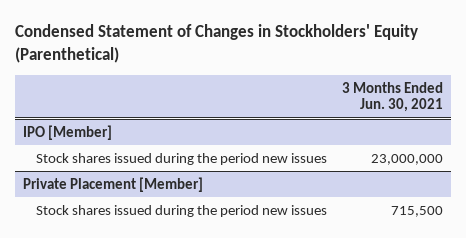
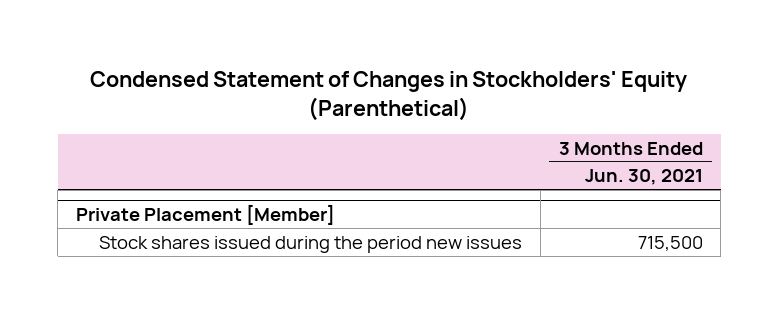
[22,124,112,140] IPO [Member] -> none
[35,152,327,165] Stock shares issued during the period new issues -> none

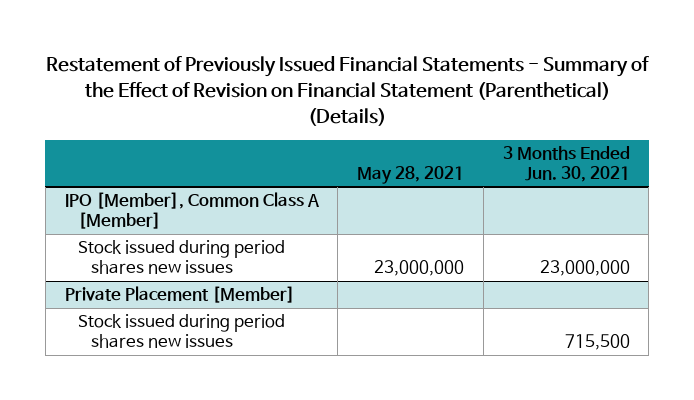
[90,70,688,121] Condensed Statement of Changes in Stockholders' Equity (Parenthetical) -> [46,56,650,127] Restatement of Previously Issued Financial Statements - Summary of the Effect of Revision on Financial Statement (Parenthetical) (Details)
none -> [357,166,465,185] May 28, 2021
none -> [64,192,319,230] IPO [Member], Common Class A [Member]
none -> [77,240,285,275] Stock issued during period shares new issues
[99,235,523,253] Stock shares issued during the period new issues -> [77,314,285,349] Stock issued during period shares new issues

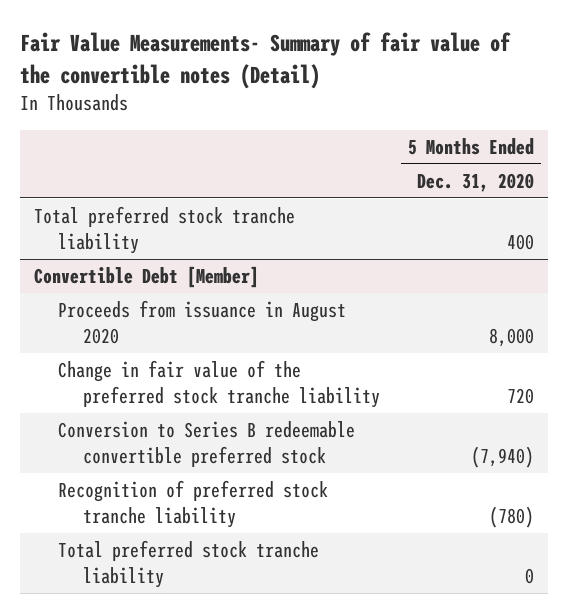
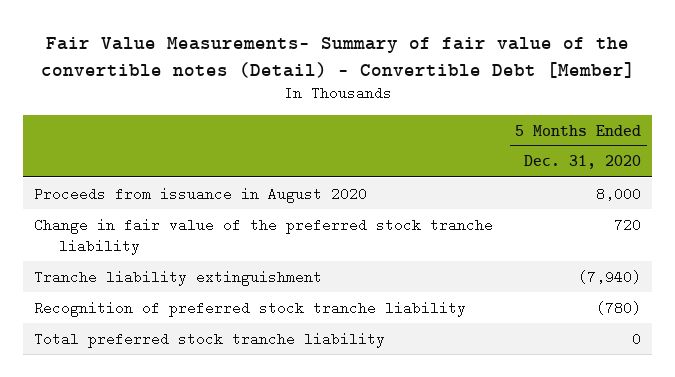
[19,32,511,89] Fair Value Measurements- Summary of fair value of the convertible notes (Detail) -> [40,37,635,78] Fair Value Measurements- Summary of fair value of the convertible notes (Detail) - Convertible Debt [Member]
[34,205,296,254] Total preferred stock tranche liability -> none
[34,265,260,288] Convertible Debt [Member] -> none
[58,420,356,467] Conversion to Series B redeemable convertible preferred stock -> [34,269,323,286] Tranche liability extinguishment

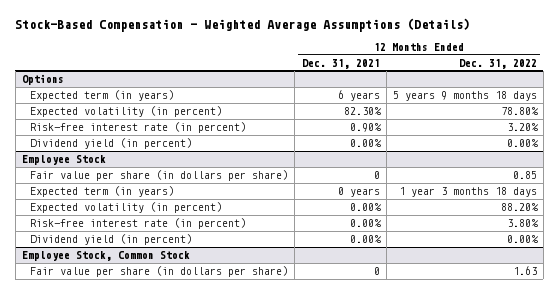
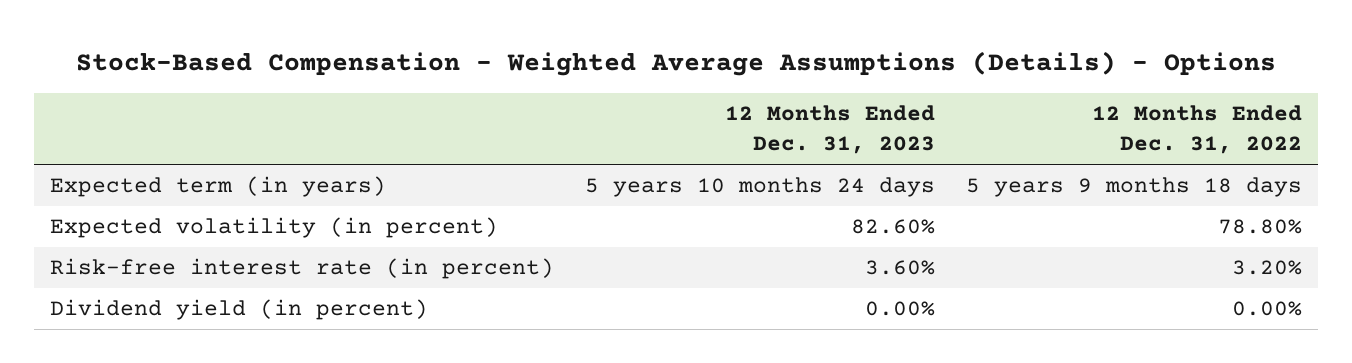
[15,18,471,33] Stock-Based Compensation - Weighted Average Assumptions (Details) -> [75,50,1276,76] Stock-Based Compensation - Weighted Average Assumptions (Details) - Options
[301,58,380,69] Dec. 31, 2021 -> none
none -> [724,105,935,155] 12 Months Ended Dec. 31, 2023
[21,74,64,86] Options -> none
[21,155,106,166] Employee Stock -> none
[30,170,289,182] Fair value per share (in dollars per share) -> none
[30,186,175,198] Expected term (in years) -> none
[30,202,223,214] Expected volatility (in percent) -> none
[30,218,247,230] Risk-free interest rate (in percent) -> none
[30,234,193,246] Dividend yield (in percent) -> none
[21,251,190,262] Employee Stock, Common Stock -> none
[30,266,289,278] Fair value per share (in dollars per share) -> none

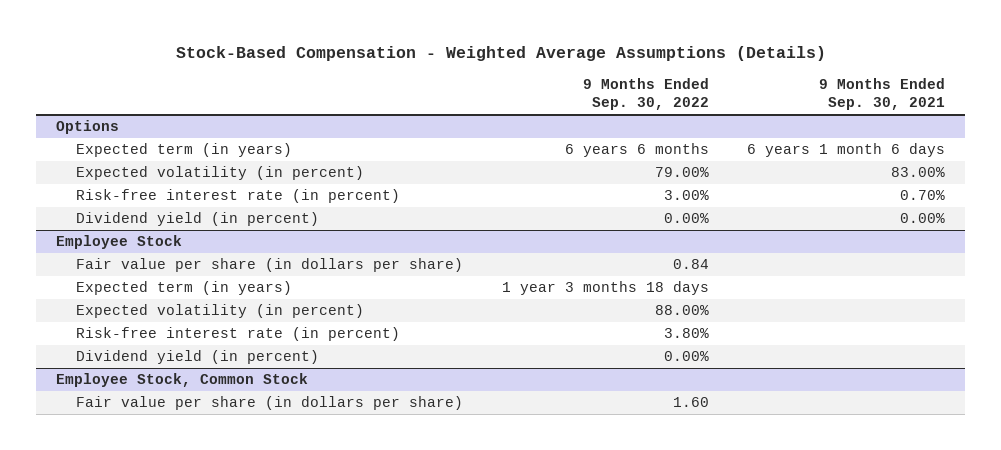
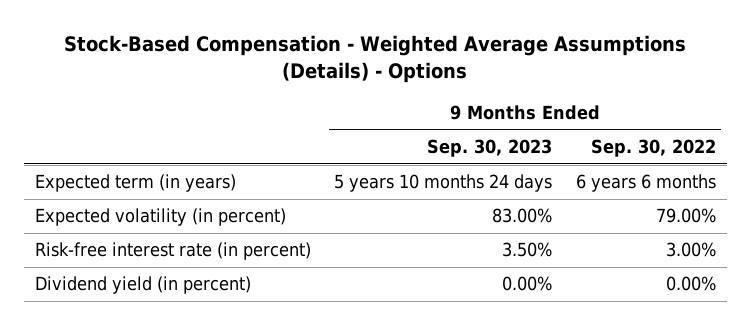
[175,46,826,62] Stock-Based Compensation - Weighted Average Assumptions (Details) -> [64,34,687,83] Stock-Based Compensation - Weighted Average Assumptions (Details) - Options
[819,77,946,111] 9 Months Ended Sep. 30, 2021 -> none
none -> [427,138,553,157] Sep. 30, 2023
[55,120,119,135] Options -> none
[55,235,182,250] Employee Stock -> none
[75,258,463,273] Fair value per share (in dollars per share) -> none
[75,281,292,296] Expected term (in years) -> none
[75,304,364,319] Expected volatility (in percent) -> none
[75,327,400,342] Risk-free interest rate (in percent) -> none
[75,350,319,365] Dividend yield (in percent) -> none
[55,373,308,388] Employee Stock, Common Stock -> none
[75,396,463,411] Fair value per share (in dollars per share) -> none

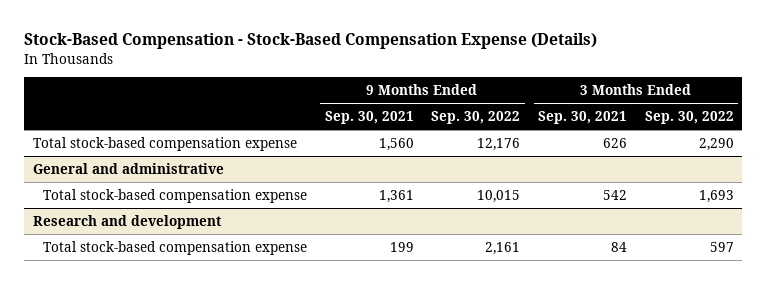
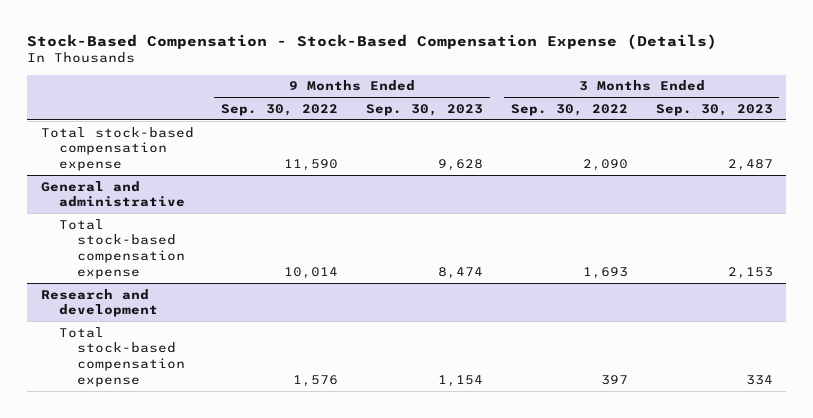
[324,111,414,125] Sep. 30, 2021 -> none
[537,111,627,125] Sep. 30, 2021 -> none
none -> [366,103,484,116] Sep. 30, 2023
none -> [655,103,773,116] Sep. 30, 2023
[477,137,521,151] 12,176 -> [284,159,339,172] 11,590
[698,137,734,151] 2,290 -> [582,159,628,172] 2,090
[477,189,521,203] 10,015 -> [284,267,339,280] 10,014
[485,241,521,255] 2,161 -> [293,375,339,388] 1,576
[709,241,734,252] 597 -> [600,375,628,386] 397

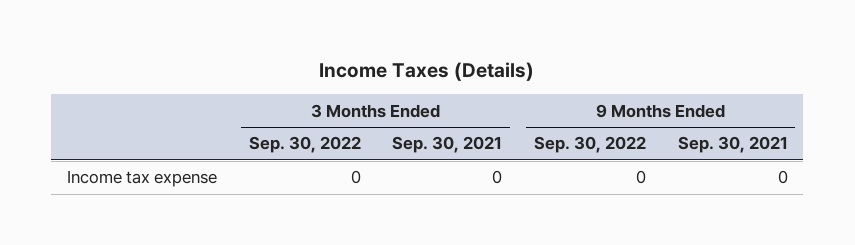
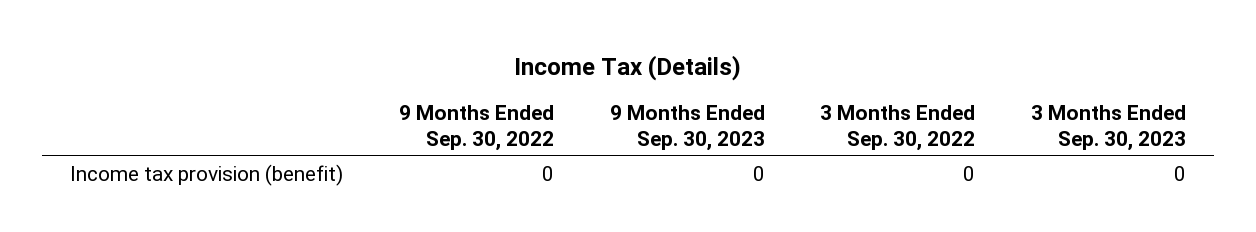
[319,62,535,82] Income Taxes (Details) -> [514,54,742,81] Income Tax (Details)
[392,136,503,154] Sep. 30, 2021 -> none
[677,136,788,154] Sep. 30, 2021 -> none
none -> [609,105,765,151] 9 Months Ended Sep. 30, 2023
none -> [1031,105,1187,151] 3 Months Ended Sep. 30, 2023
[67,170,218,188] Income tax expense -> [70,163,344,186] Income tax provision (benefit)

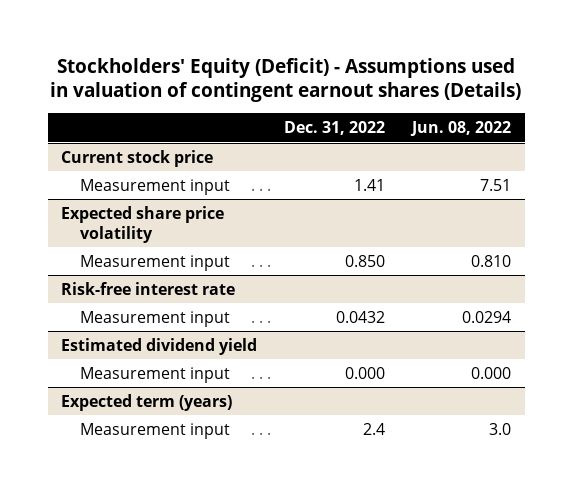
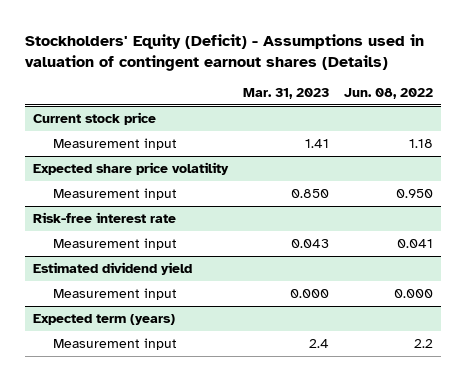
[284,121,386,136] Dec. 31, 2022 -> none
none -> [243,88,330,100] Mar. 31, 2023
[480,178,512,191] 7.51 -> [409,138,434,148] 1.18
[471,254,512,267] 0.810 -> [396,188,434,198] 0.950
[462,310,512,323] 0.0294 -> [397,238,434,248] 0.041
[489,422,512,435] 3.0 -> [414,338,434,348] 2.2

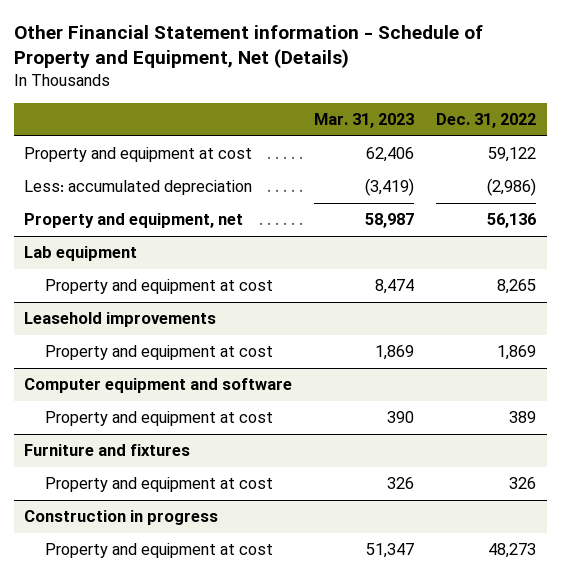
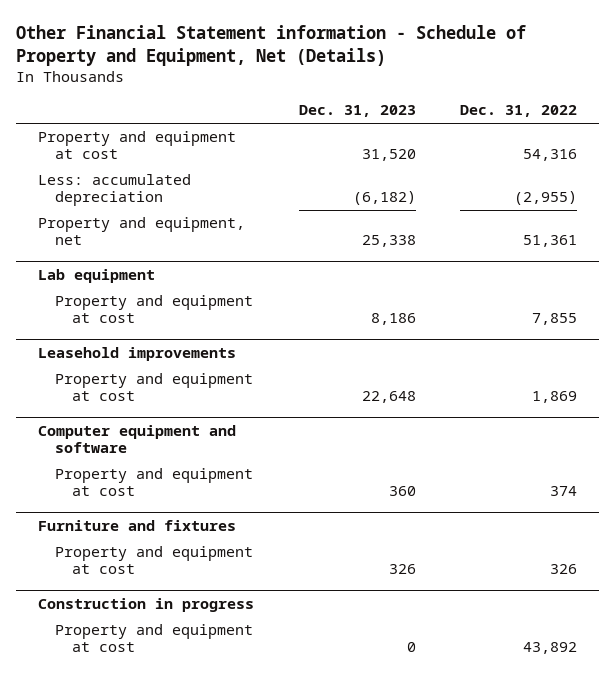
[314,113,415,129] Mar. 31, 2023 -> none
none -> [298,105,416,118] Dec. 31, 2023
[488,147,537,163] 59,122 -> [523,149,578,162] 54,316
[487,178,537,197] (2,986) -> [514,191,578,206] (2,955)
[487,213,537,229] 56,136 -> [523,235,578,248] 51,361
[497,279,537,295] 8,265 -> [532,313,578,326] 7,855
[509,411,537,424] 389 -> [550,486,578,497] 374
[488,543,537,559] 48,273 -> [523,642,578,655] 43,892

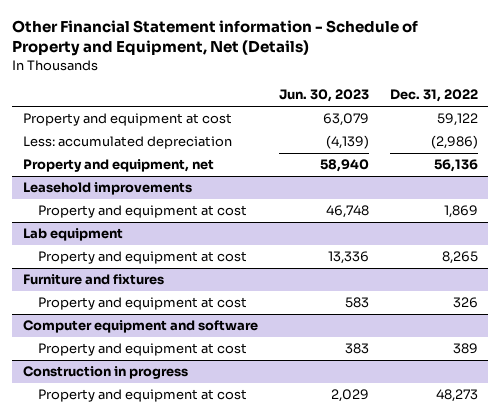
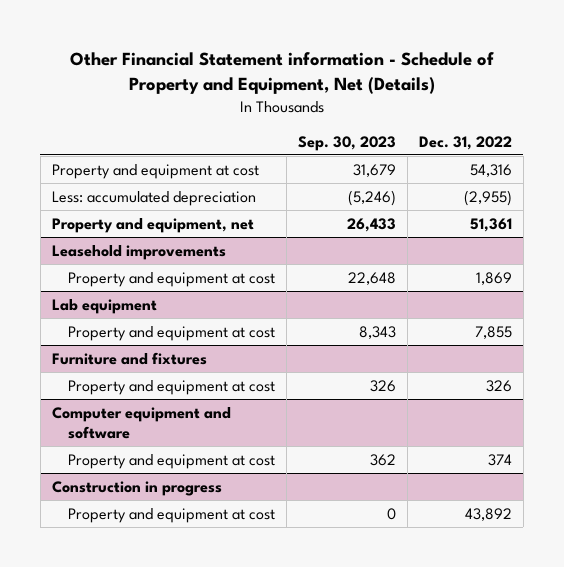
[278,89,369,103] Jun. 30, 2023 -> none
none -> [297,135,396,151] Sep. 30, 2023
[436,113,478,127] 59,122 -> [469,163,512,177] 54,316
[430,135,478,150] (2,986) -> [463,189,512,206] (2,955)
[433,159,478,173] 56,136 -> [469,217,512,232] 51,361
[441,251,478,265] 8,265 -> [474,325,512,339] 7,855
[452,343,478,355] 389 -> [487,453,512,466] 374
[435,389,478,403] 48,273 -> [464,507,512,521] 43,892

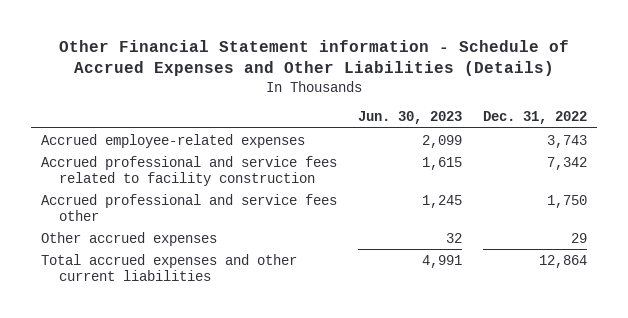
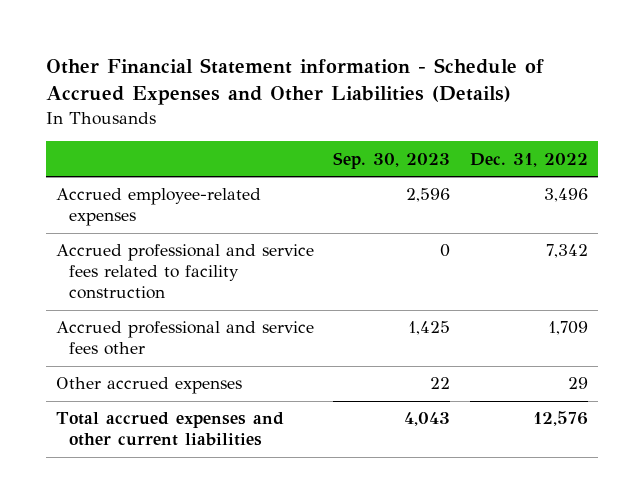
[357,111,462,125] Jun. 30, 2023 -> none
none -> [333,151,451,169] Sep. 30, 2023
[546,134,587,148] 3,743 -> [544,188,589,203] 3,496
[546,194,587,208] 1,750 -> [548,321,589,336] 1,709
[538,254,587,268] 12,864 -> [533,411,589,427] 12,576

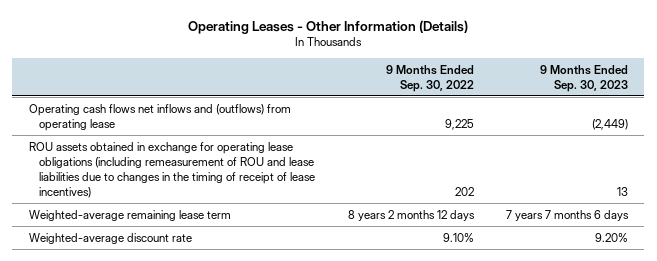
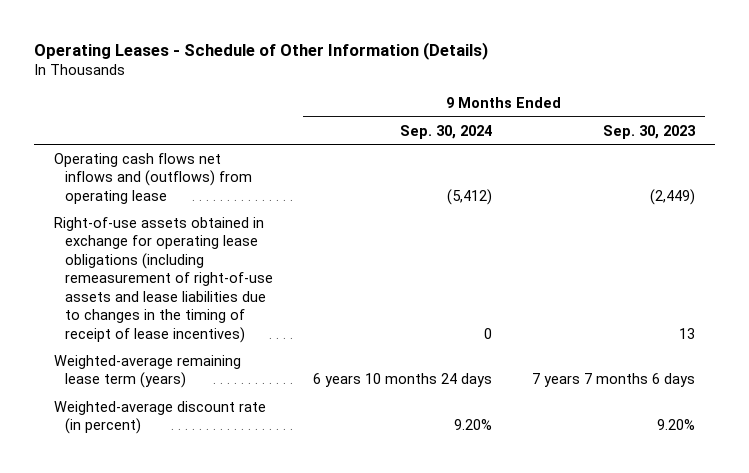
[188,19,469,34] Operating Leases - Other Information (Details) -> [33,41,488,60] Operating Leases - Schedule of Other Information (Details)
[385,64,474,92] 9 Months Ended Sep. 30, 2022 -> none
none -> [399,124,492,139] Sep. 30, 2024
[28,141,315,198] ROU assets obtained in exchange for operating lease obligations (including remeasurement of ROU and lease liabilities due to changes in the timing of receipt of lease incentives) -> [53,216,273,343] Right-of-use assets obtained in exchange for operating lease obligations (including remeasurement of right-of-use assets and lease liabilities due to changes in the timing of receipt of lease incentives)
[28,209,231,221] Weighted-average remaining lease term -> [53,354,241,389] Weighted-average remaining lease term (years)
[28,232,192,244] Weighted-average discount rate -> [53,400,266,435] Weighted-average discount rate (in percent)

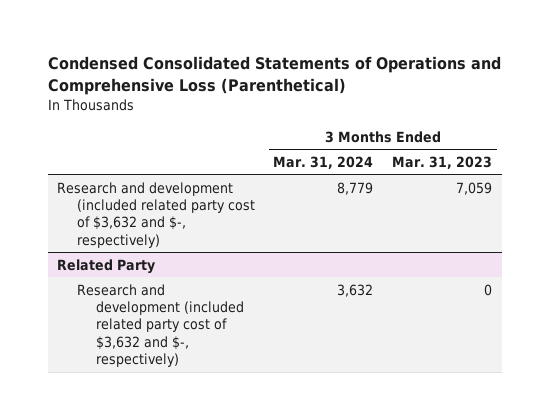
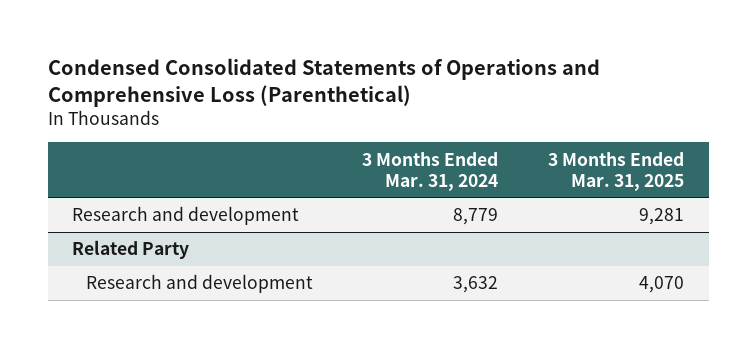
[392,155,493,169] Mar. 31, 2023 -> none
none -> [547,151,684,191] 3 Months Ended Mar. 31, 2025
[57,181,255,248] Research and development (included related party cost of $3,632 and $-, respectively) -> [72,206,300,226] Research and development
[76,283,245,368] Research and development (included related party cost of $3,632 and $-, respectively) -> [85,274,313,294] Research and development

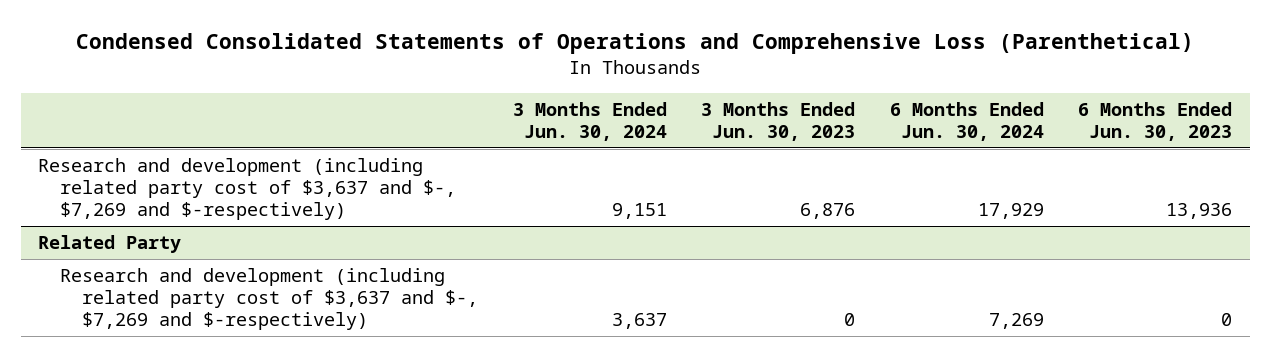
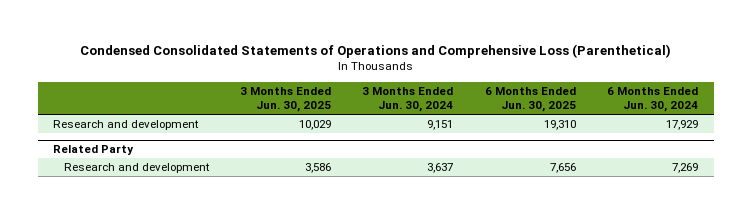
[701,101,856,141] 3 Months Ended Jun. 30, 2023 -> none
[1078,101,1233,141] 6 Months Ended Jun. 30, 2023 -> none
none -> [240,86,332,113] 3 Months Ended Jun. 30, 2025
none -> [484,86,576,113] 6 Months Ended Jun. 30, 2025
[38,158,457,221] Research and development (including related party cost of $3,637 and $-, $7,269 and $-respectively) -> [53,119,200,130] Research and development
[60,268,479,331] Research and development (including related party cost of $3,637 and $-, $7,269 and $-respectively) -> [63,162,210,173] Research and development

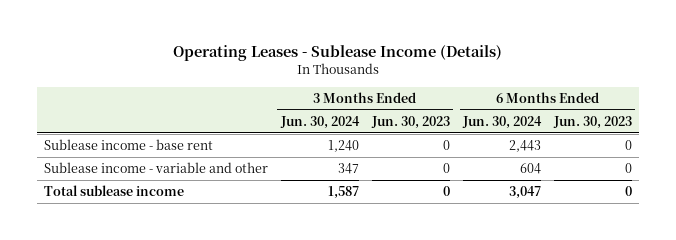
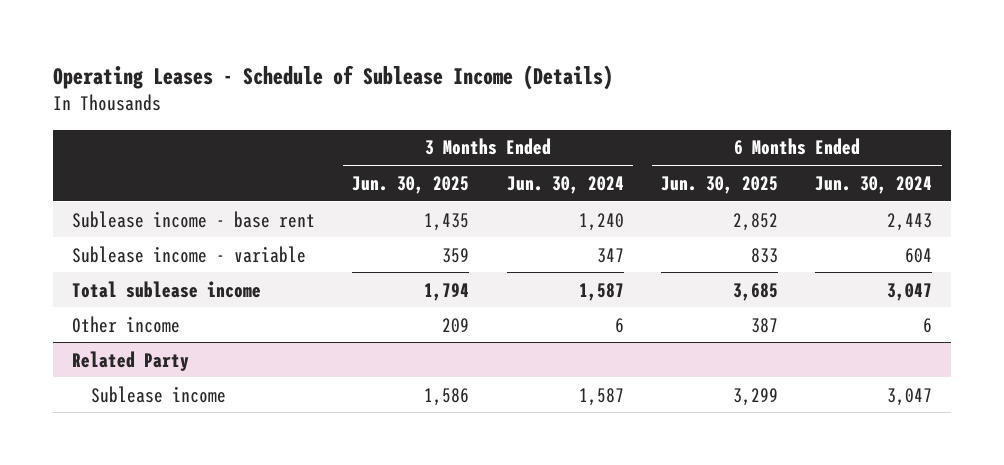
[172,44,502,61] Operating Leases - Sublease Income (Details) -> [53,64,614,90] Operating Leases - Schedule of Sublease Income (Details)
[370,115,450,129] Jun. 30, 2023 -> none
[553,115,633,129] Jun. 30, 2023 -> none
none -> [352,175,470,194] Jun. 30, 2025
none -> [661,175,779,194] Jun. 30, 2025
[43,162,268,174] Sublease income - variable and other -> [72,245,307,263] Sublease income - variable
none -> [72,315,181,333] Other income
none -> [72,350,190,371] Related Party
none -> [90,385,226,403] Sublease income

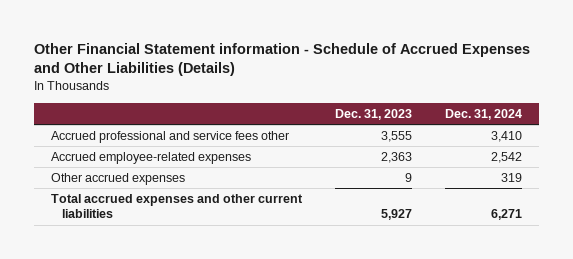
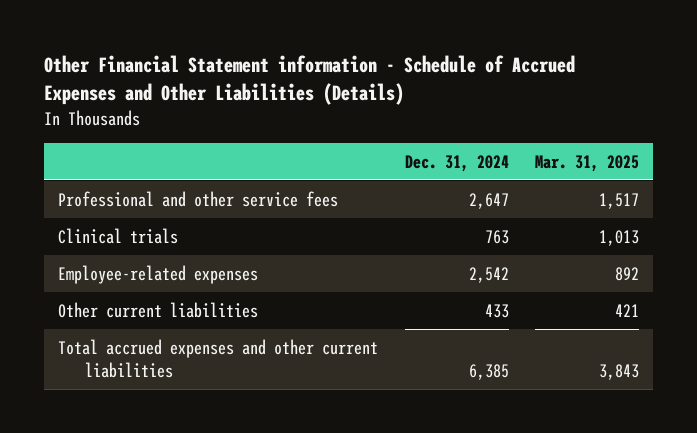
[335,108,413,120] Dec. 31, 2023 -> none
none -> [535,154,640,172] Mar. 31, 2025
[50,131,289,144] Accrued professional and service fees other -> [57,190,338,207] Professional and other service fees
[491,131,523,143] 3,410 -> [468,192,509,209] 2,647
none -> [57,227,178,244] Clinical trials
[50,152,251,165] Accrued employee-related expenses -> [57,264,258,284] Employee-related expenses
[50,173,185,186] Other accrued expenses -> [57,301,258,318] Other current liabilities
[501,173,523,183] 319 -> [484,303,509,318] 433
[491,209,523,221] 6,271 -> [468,363,509,380] 6,385

